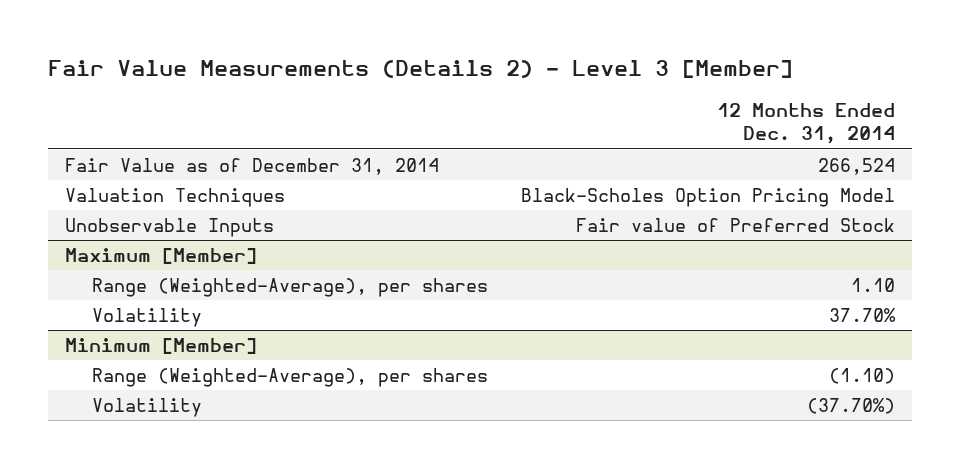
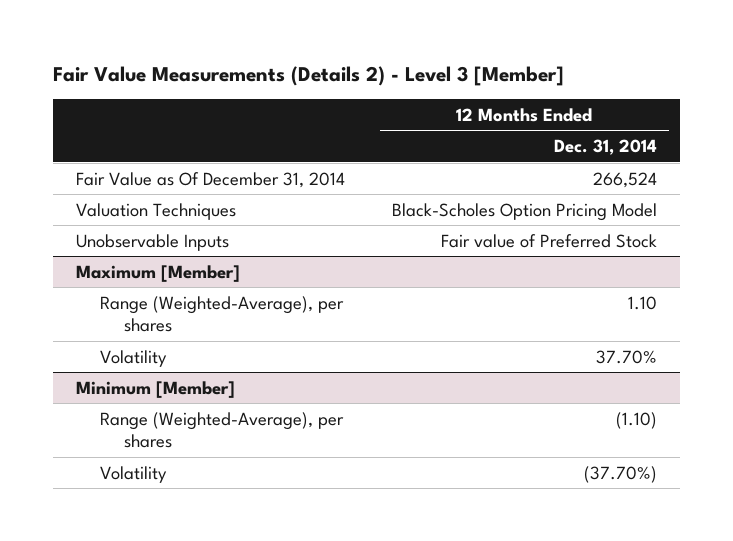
[64,158,439,176] Fair Value as of December 31, 2014 -> [75,171,345,188] Fair Value as Of December 31, 2014

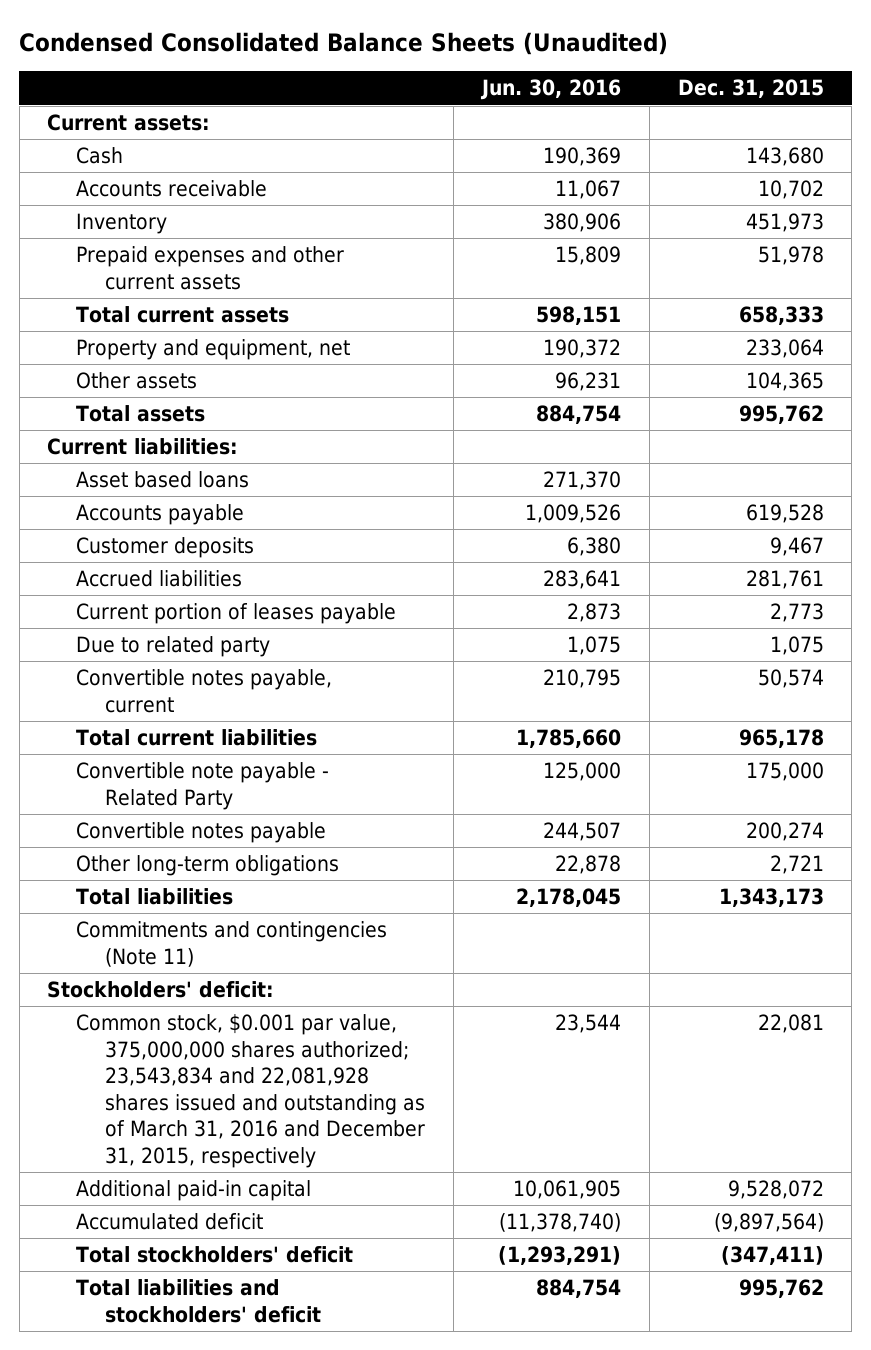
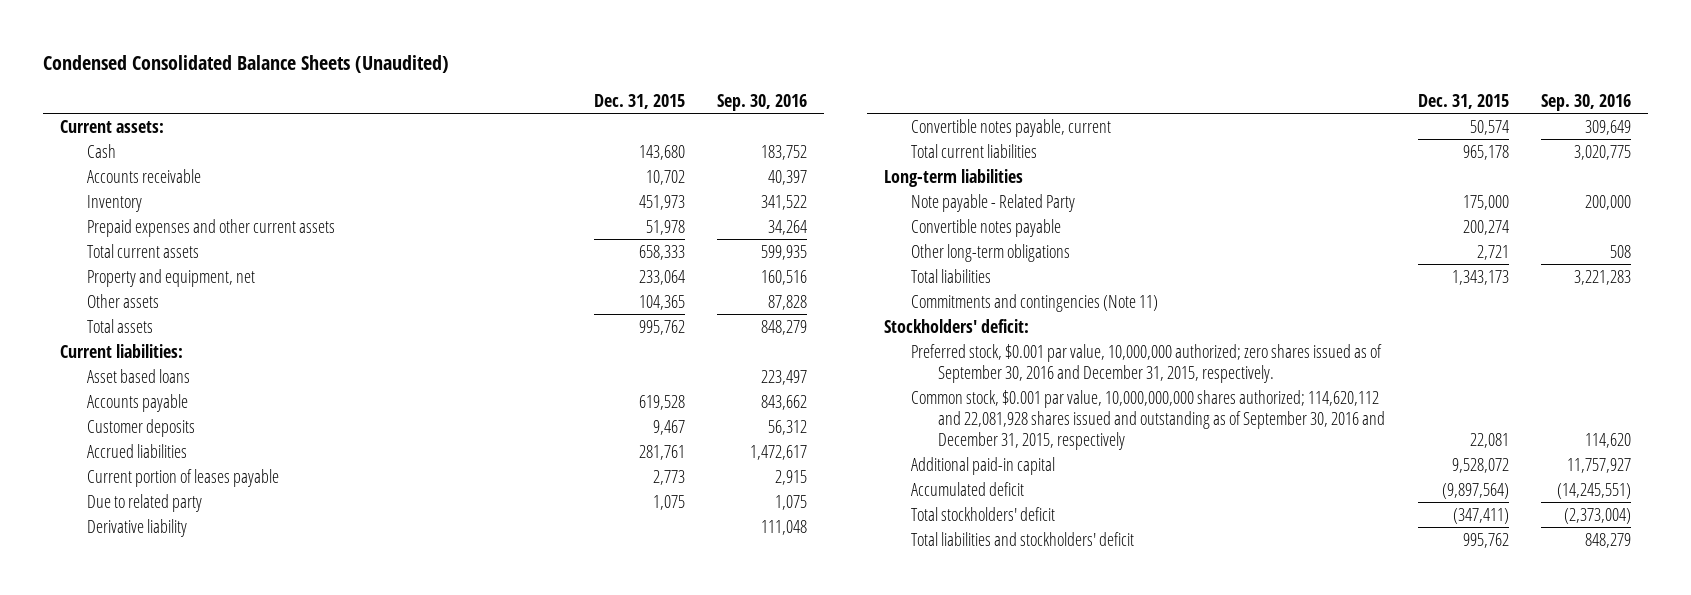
[479,79,621,101] Jun. 30, 2016 -> none
none -> [717,93,808,111] Sep. 30, 2016
none -> [86,518,187,537] Derivative liability
none -> [883,168,1023,187] Long-term liabilities
[76,762,330,810] Convertible note payable - Related Party -> [910,193,1075,212] Note payable - Related Party
none -> [910,343,1382,383] Preferred stock, $0.001 par value, 10,000,000 authorized; zero shares issued as of September 30, 2016 and December 31, 2015, respectively.
[76,1014,426,1168] Common stock, $0.001 par value, 375,000,000 shares authorized; 23,543,834 and 22,081,928 shares issued and outstanding as of March 31, 2016 and December 31, 2015, respectively -> [910,389,1385,450] Common stock, $0.001 par value, 10,000,000,000 shares authorized; 114,620,112 and 22,081,928 shares issued and outstanding as of September 30, 2016 and December 31, 2015, respectively

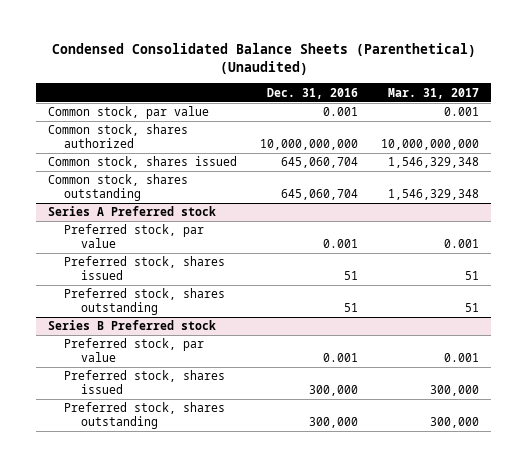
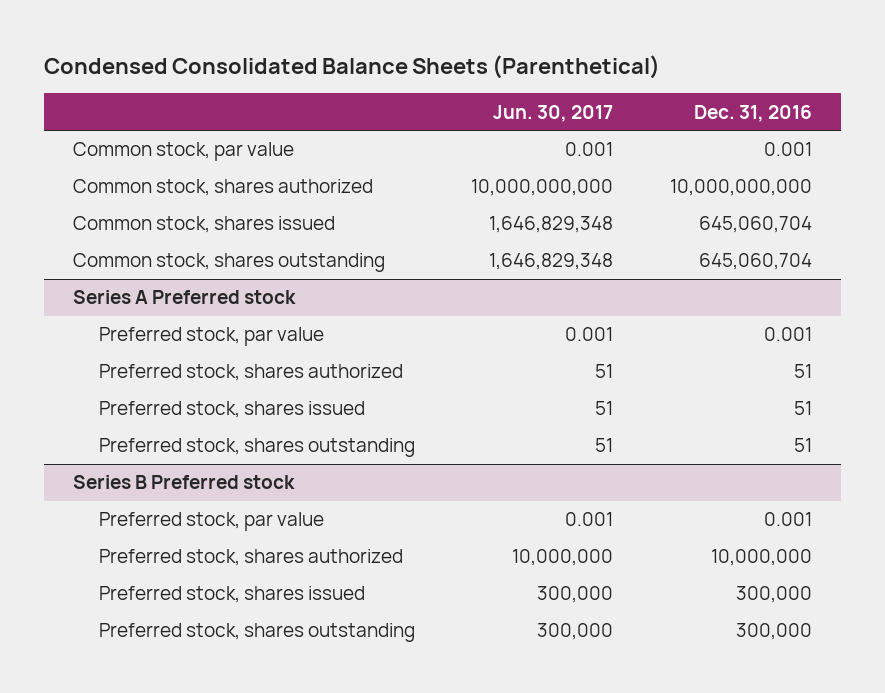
[51,43,476,76] Condensed Consolidated Balance Sheets (Parenthetical) (Unaudited) -> [44,55,661,80] Condensed Consolidated Balance Sheets (Parenthetical)
[388,87,480,99] Mar. 31, 2017 -> none
none -> [493,104,614,122] Jun. 30, 2017
none -> [98,364,403,382] Preferred stock, shares authorized
none -> [98,549,403,567] Preferred stock, shares authorized

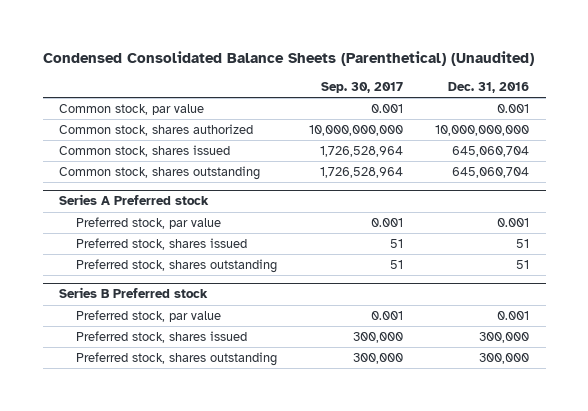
[44,55,661,80] Condensed Consolidated Balance Sheets (Parenthetical) -> [42,50,534,66] Condensed Consolidated Balance Sheets (Parenthetical) (Unaudited)
[493,104,614,122] Jun. 30, 2017 -> none
none -> [320,82,403,94] Sep. 30, 2017
[98,364,403,382] Preferred stock, shares authorized -> none
[98,549,403,567] Preferred stock, shares authorized -> none

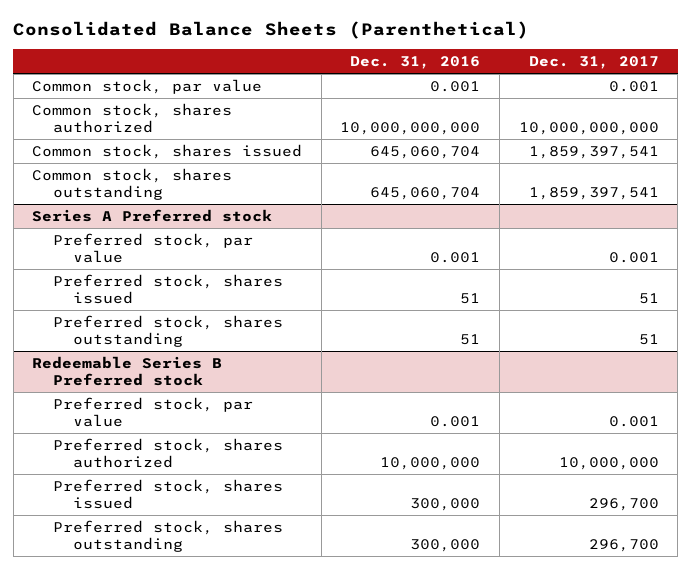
[42,50,534,66] Condensed Consolidated Balance Sheets (Parenthetical) (Unaudited) -> [13,21,530,40] Consolidated Balance Sheets (Parenthetical)
[320,82,403,94] Sep. 30, 2017 -> none
none -> [528,56,659,70] Dec. 31, 2017
[58,287,208,299] Series B Preferred stock -> [32,355,223,386] Redeemable Series B Preferred stock
none -> [52,437,283,468] Preferred stock, shares authorized

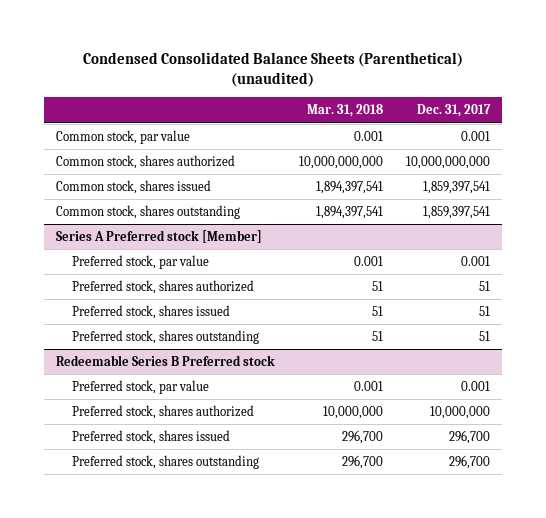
[13,21,530,40] Consolidated Balance Sheets (Parenthetical) -> [83,52,464,88] Condensed Consolidated Balance Sheets (Parenthetical) (unaudited)
[350,56,481,70] Dec. 31, 2016 -> none
none -> [306,104,383,118] Mar. 31, 2018
[32,208,273,222] Series A Preferred stock -> [56,230,263,244] Series A Preferred stock [Member]
none -> [71,280,254,295] Preferred stock, shares authorized

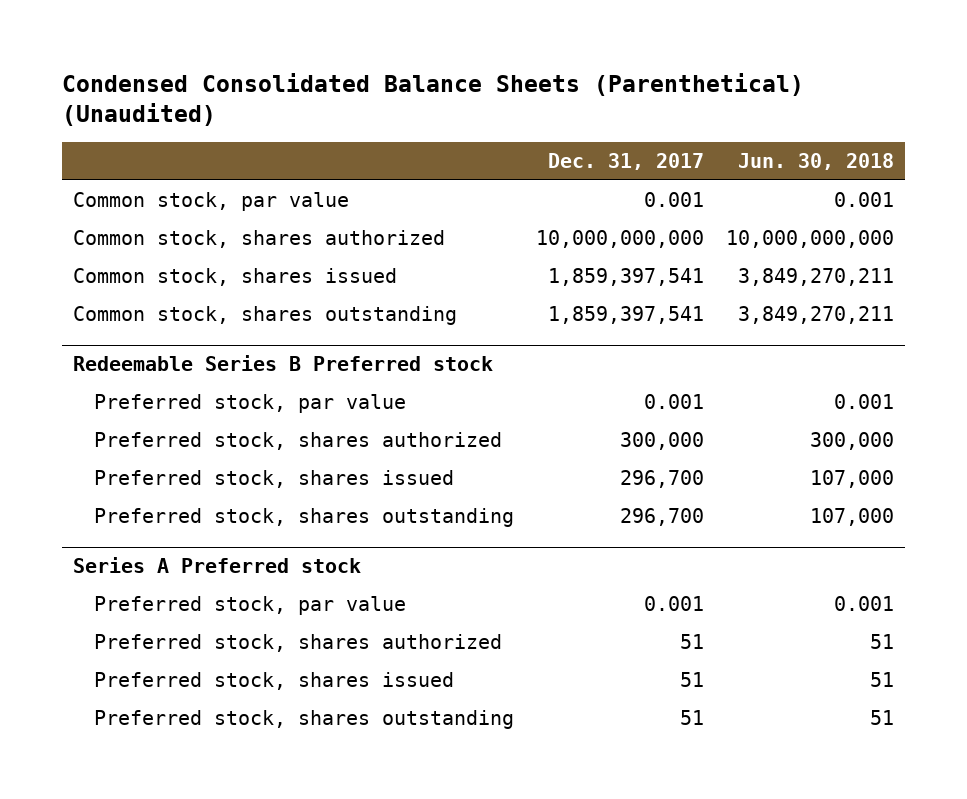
[83,52,464,88] Condensed Consolidated Balance Sheets (Parenthetical) (unaudited) -> [61,73,804,127] Condensed Consolidated Balance Sheets (Parenthetical) (Unaudited)
[306,104,383,118] Mar. 31, 2018 -> none
none -> [738,152,895,170] Jun. 30, 2018
[56,230,263,244] Series A Preferred stock [Member] -> none
[71,255,209,270] Preferred stock, par value -> none
[71,280,254,295] Preferred stock, shares authorized -> none
[71,305,230,320] Preferred stock, shares issued -> none
[71,330,259,345] Preferred stock, shares outstanding -> none
[430,406,491,420] 10,000,000 -> [619,431,704,450] 300,000
none -> [72,557,361,574] Series A Preferred stock
none -> [93,595,406,615] Preferred stock, par value
none -> [93,633,502,652] Preferred stock, shares authorized
none -> [93,671,454,690] Preferred stock, shares issued
none -> [93,709,514,729] Preferred stock, shares outstanding

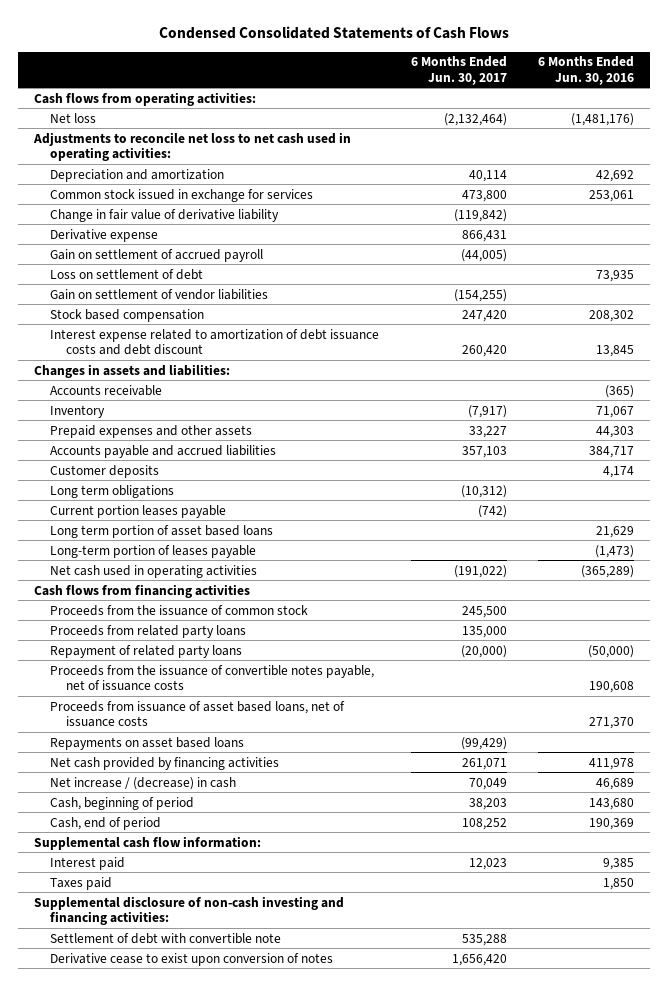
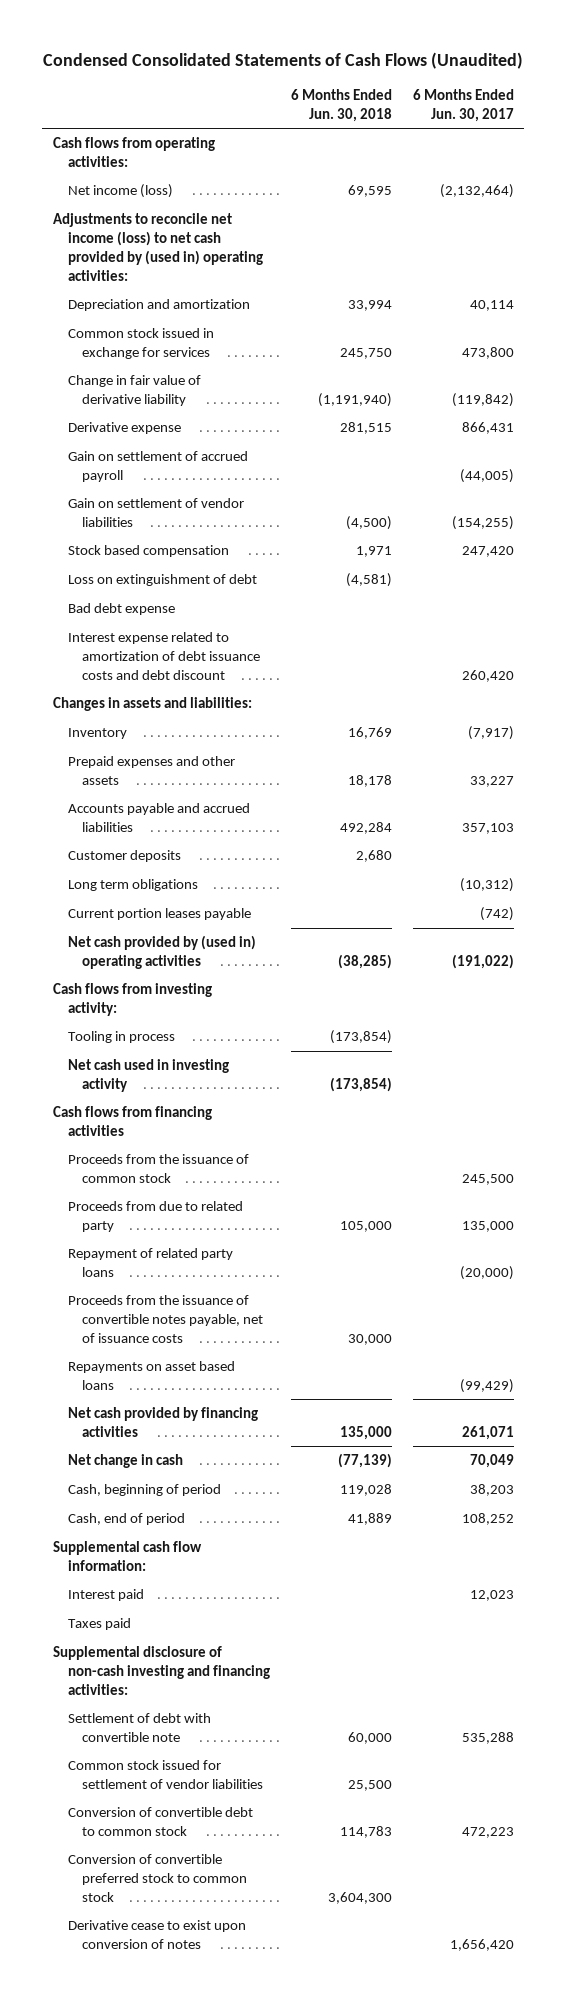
[158,26,509,40] Condensed Consolidated Statements of Cash Flows -> [43,51,524,69] Condensed Consolidated Statements of Cash Flows (Unaudited)
[538,56,635,85] 6 Months Ended Jun. 30, 2016 -> none
none -> [290,89,392,122] 6 Months Ended Jun. 30, 2018
[49,112,96,123] Net loss -> [67,184,173,199] Net income (loss)
[32,131,351,161] Adjustments to reconcile net loss to net cash used in operating activities: -> [53,213,263,281] Adjustments to reconcile net income (loss) to net cash provided by (used in) operating activities:
[49,268,203,280] Loss on settlement of debt -> none
none -> [67,574,257,587] Loss on extinguishment of debt
none -> [67,603,175,616] Bad debt expense
[49,384,162,396] Accounts receivable -> none
[49,524,273,538] Long term portion of asset based loans -> none
[49,544,256,558] Long-term portion of leases payable -> none
[49,564,257,578] Net cash used in operating activities -> [67,935,256,970] Net cash provided by (used in) operating activities
none -> [53,983,213,1017] Cash flows from investing activity:
none -> [67,1031,175,1044] Tooling in process
none -> [67,1059,229,1093] Net cash used in investing activity
[49,624,246,638] Proceeds from related party loans -> [67,1201,243,1233] Proceeds from due to related party
[49,700,345,727] Proceeds from issuance of asset based loans, net of issuance costs -> none
[49,776,236,790] Net increase / (decrease) in cash -> [67,1454,183,1469] Net change in cash
none -> [67,1760,263,1790] Common stock issued for settlement of vendor liabilities
none -> [67,1807,253,1837] Conversion of convertible debt to common stock
none -> [67,1854,247,1902] Conversion of convertible preferred stock to common stock

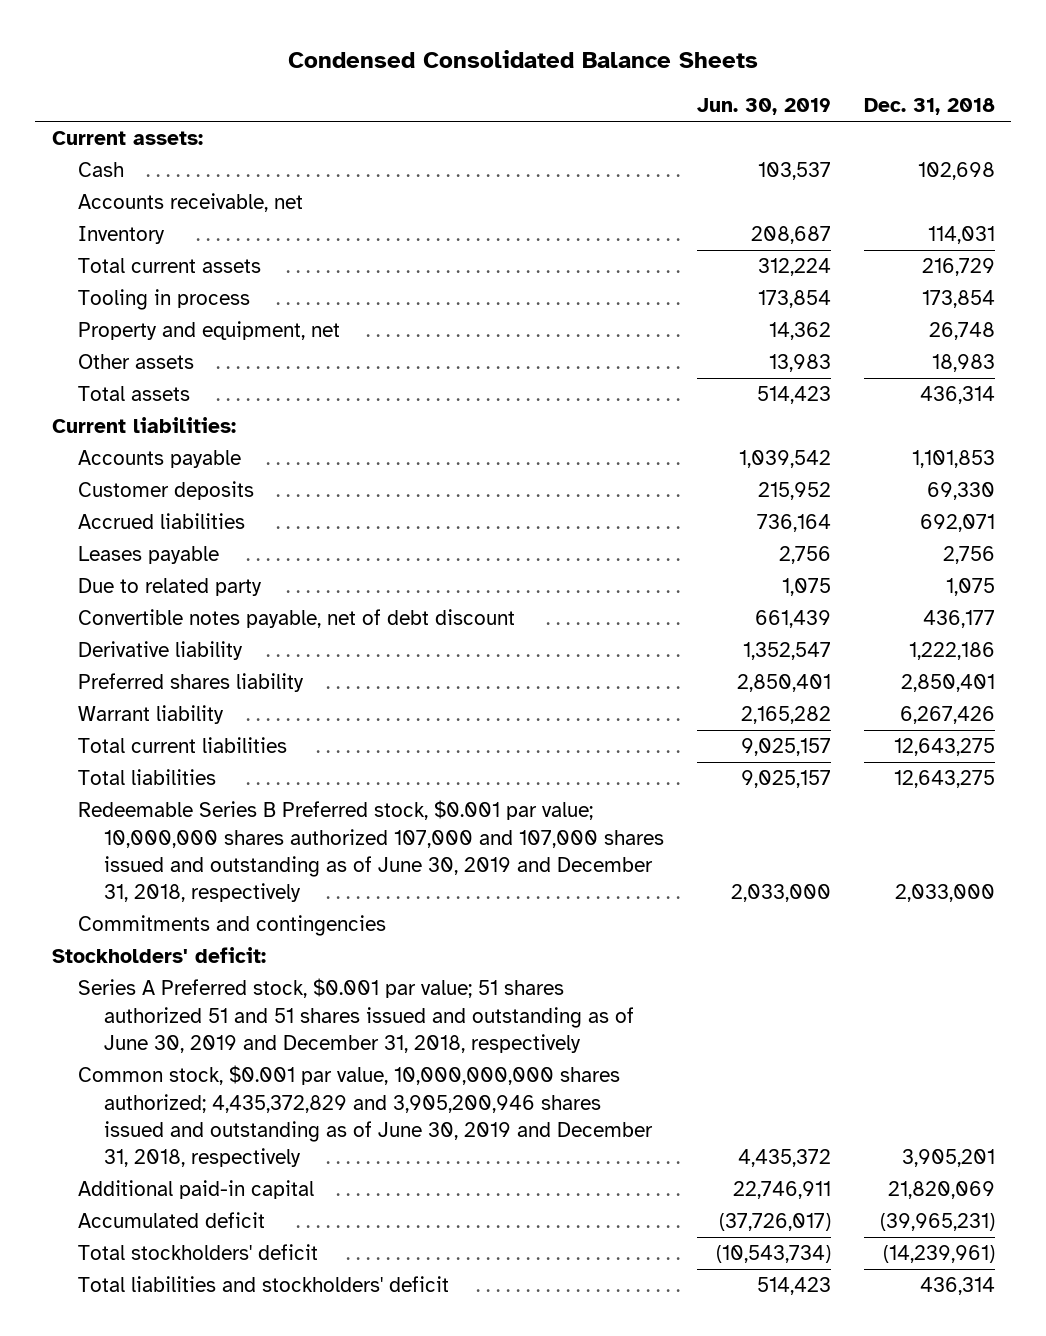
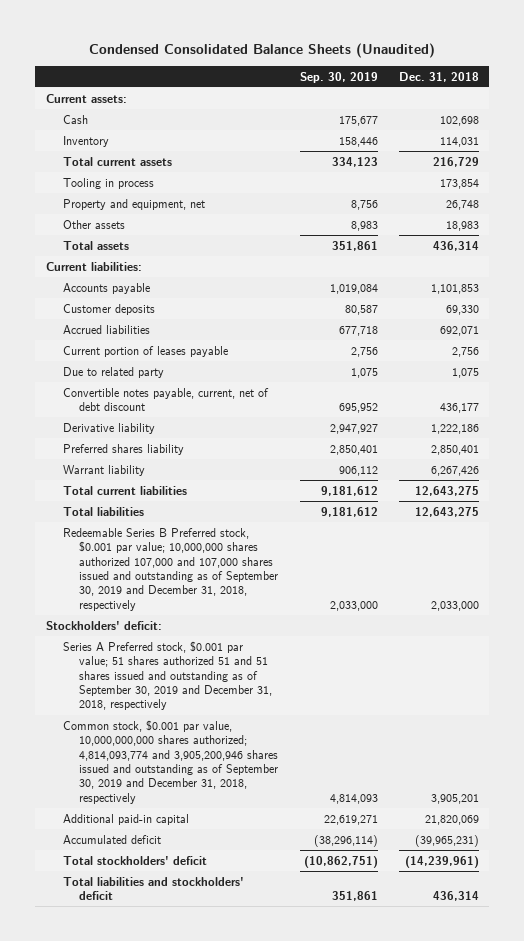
[288,49,759,68] Condensed Consolidated Balance Sheets -> [89,42,436,58] Condensed Consolidated Balance Sheets (Unaudited)
[696,98,831,116] Jun. 30, 2019 -> none
none -> [299,71,378,83] Sep. 30, 2019
[77,193,303,213] Accounts receivable, net -> none
[77,546,219,565] Leases payable -> [62,345,228,357] Current portion of leases payable
[77,609,515,629] Convertible notes payable, net of debt discount -> [62,387,269,412] Convertible notes payable, current, net of debt discount
[77,915,386,937] Commitments and contingencies -> none
[77,800,664,903] Redeemable Series B Preferred stock, $0.001 par value; 10,000,000 shares authorized 107,000 and 107,000 shares issued and outstanding as of June 30, 2019 and December 31, 2018, respectively -> [62,527,279,611] Redeemable Series B Preferred stock, $0.001 par value; 10,000,000 shares authorized 107,000 and 107,000 shares issued and outstanding as of September 30, 2019 and December 31, 2018, respectively
[77,978,634,1053] Series A Preferred stock, $0.001 par value; 51 shares authorized 51 and 51 shares issued and outstanding as of June 30, 2019 and December 31, 2018, respectively -> [62,640,273,711] Series A Preferred stock, $0.001 par value; 51 shares authorized 51 and 51 shares issued and outstanding as of September 30, 2019 and December 31, 2018, respectively
[77,1065,653,1168] Common stock, $0.001 par value, 10,000,000,000 shares authorized; 4,435,372,829 and 3,905,200,946 shares issued and outstanding as of June 30, 2019 and December 31, 2018, respectively -> [62,719,279,804] Common stock, $0.001 par value, 10,000,000,000 shares authorized; 4,814,093,774 and 3,905,200,946 shares issued and outstanding as of September 30, 2019 and December 31, 2018, respectively

